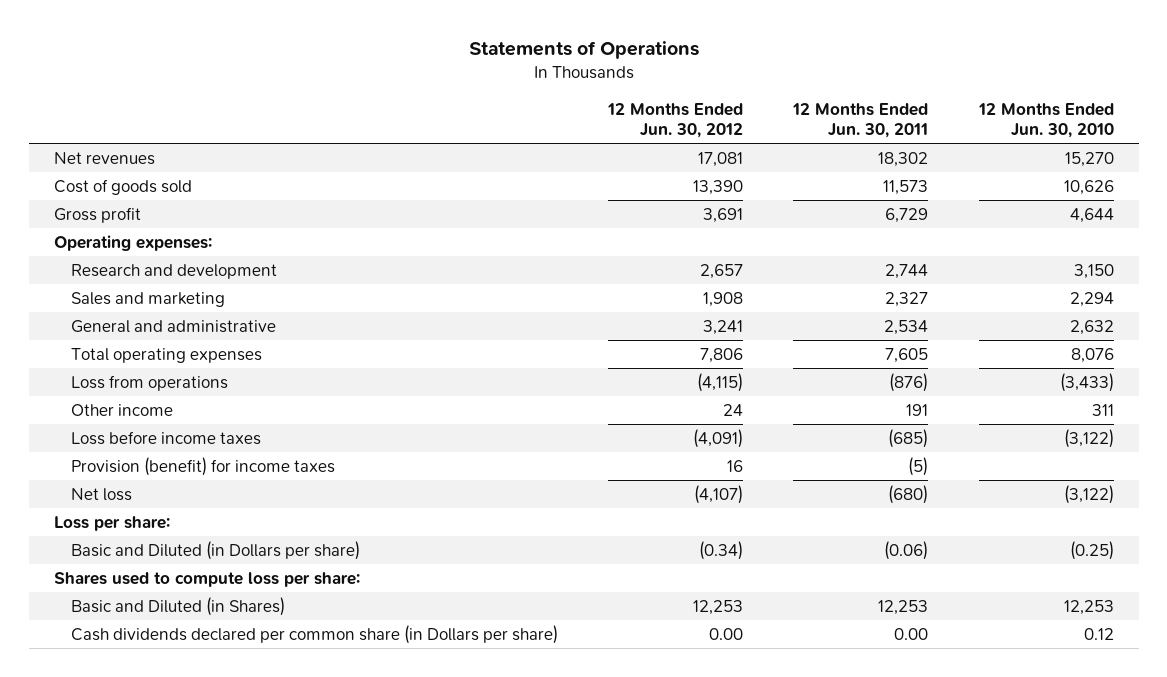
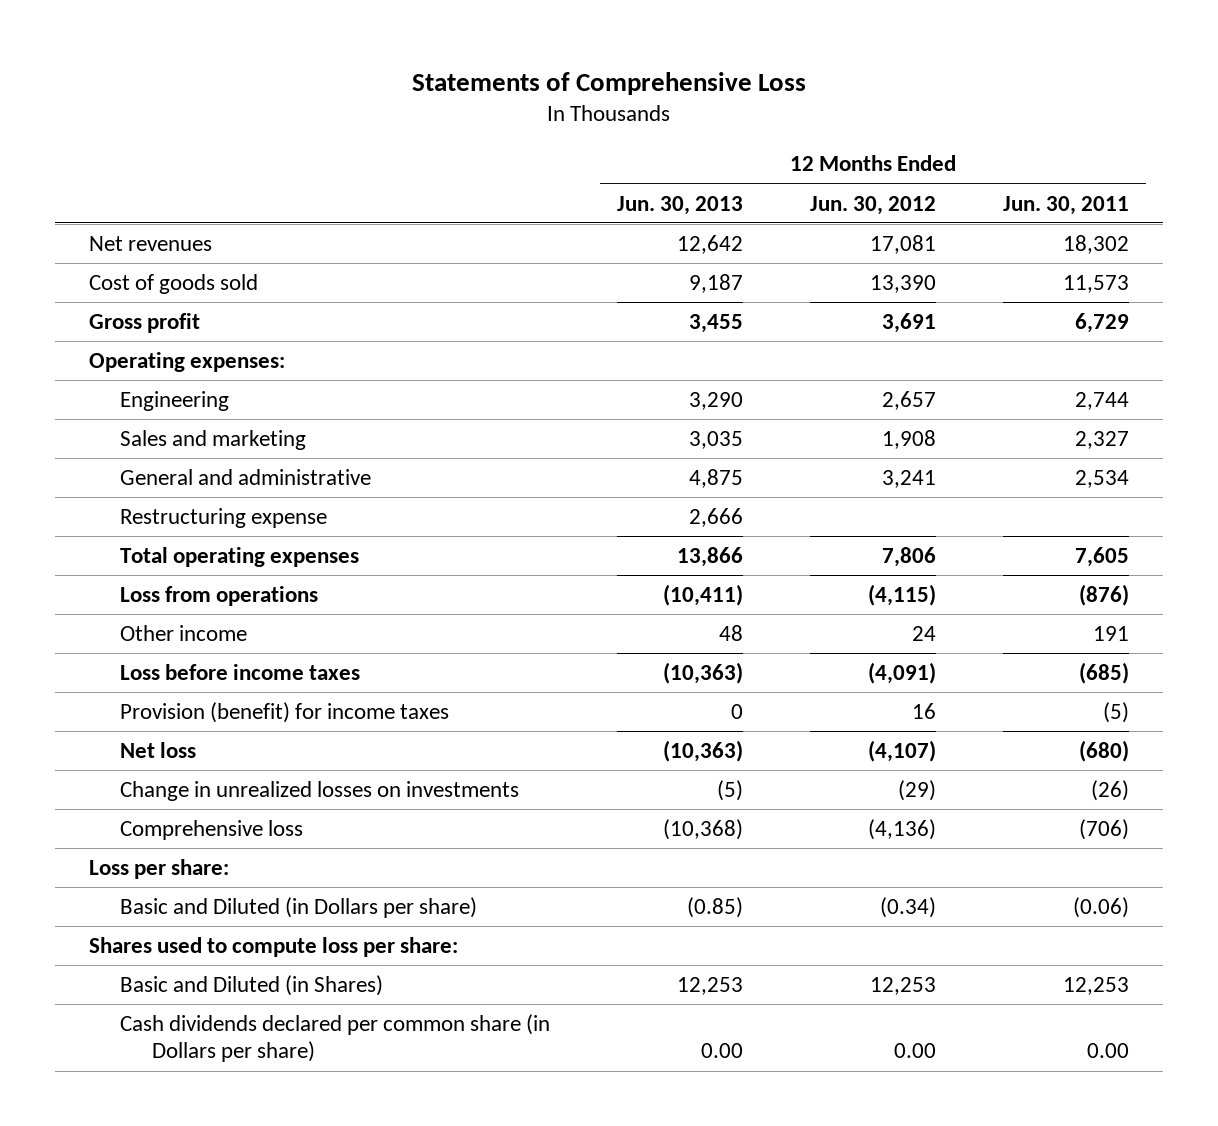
[468,41,699,60] Statements of Operations -> [411,71,806,95] Statements of Comprehensive Loss
[977,102,1114,139] 12 Months Ended Jun. 30, 2010 -> none
none -> [617,195,744,215] Jun. 30, 2013
[70,263,277,279] Research and development -> [120,391,230,412] Engineering
none -> [120,508,328,529] Restructuring expense
none -> [120,781,520,802] Change in unrealized losses on investments
none -> [120,820,304,841] Comprehensive loss

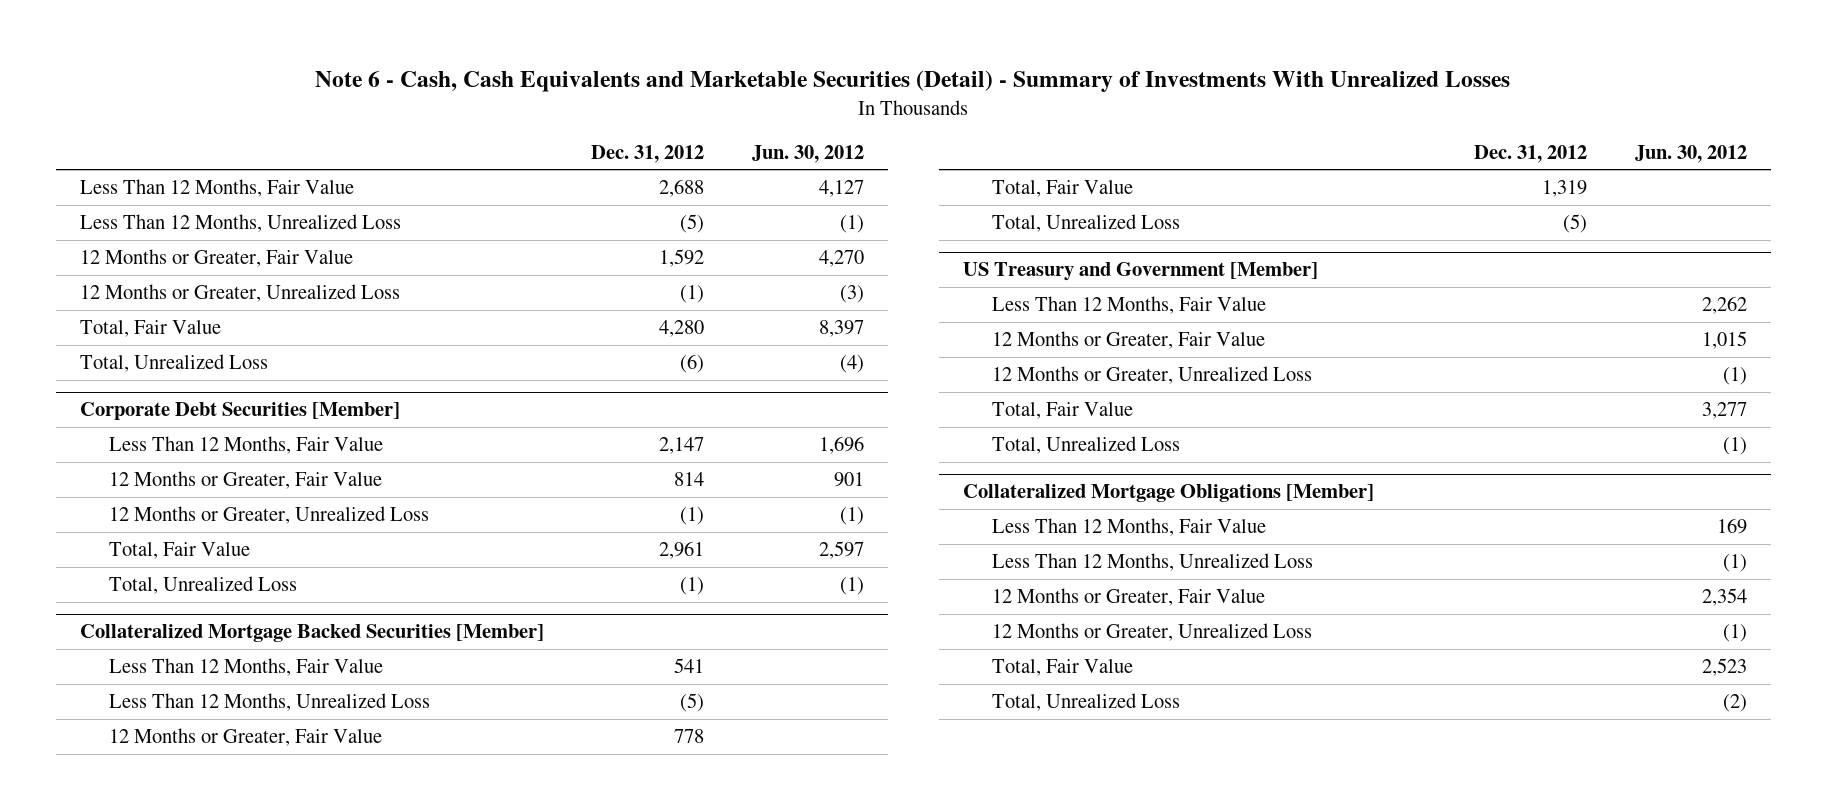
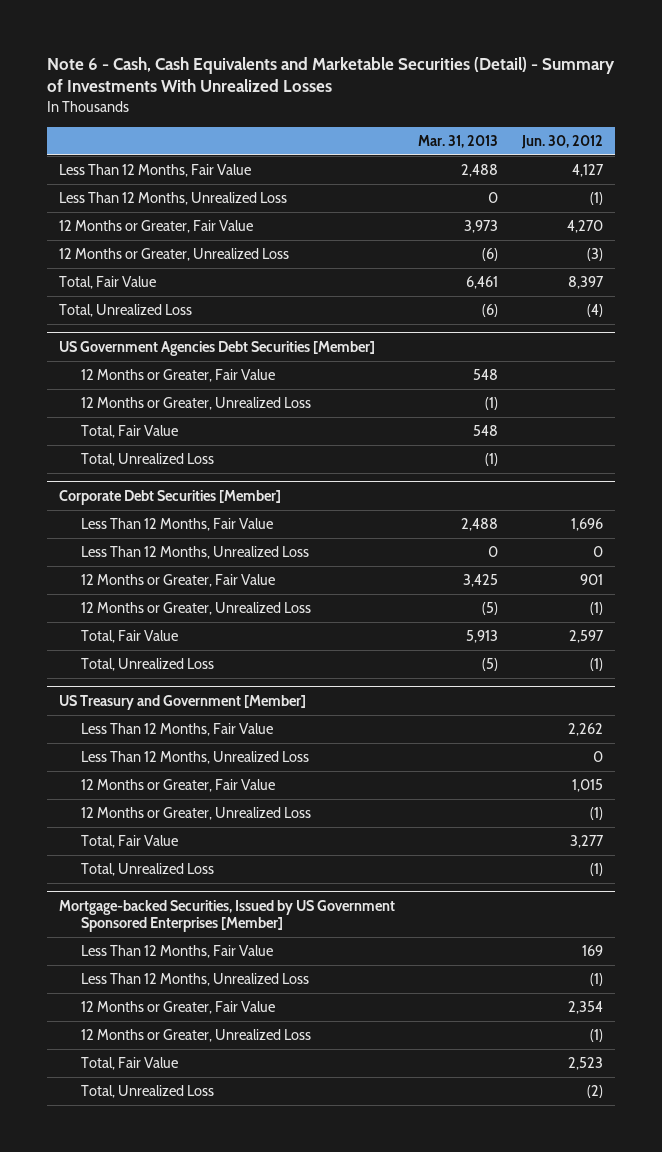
[591,144,705,163] Dec. 31, 2012 -> none
none -> [418,135,499,149] Mar. 31, 2013
none -> [58,340,375,356] US Government Agencies Debt Securities [Member]
none -> [81,369,276,383] 12 Months or Greater, Fair Value
none -> [81,397,312,411] 12 Months or Greater, Unrealized Loss
none -> [81,425,179,439] Total, Fair Value
none -> [81,453,215,467] Total, Unrealized Loss
none -> [81,546,310,560] Less Than 12 Months, Unrealized Loss
[79,624,544,643] Collateralized Mortgage Backed Securities [Member] -> none
[109,657,384,676] Less Than 12 Months, Fair Value -> none
[109,692,431,711] Less Than 12 Months, Unrealized Loss -> none
[109,727,383,746] 12 Months or Greater, Fair Value -> none
[992,179,1134,197] Total, Fair Value -> none
[992,213,1181,232] Total, Unrealized Loss -> none
none -> [81,751,310,765] Less Than 12 Months, Unrealized Loss
[962,484,1374,503] Collateralized Mortgage Obligations [Member] -> none
none -> [58,899,395,933] Mortgage-backed Securities, Issued by US Government Sponsored Enterprises [Member]

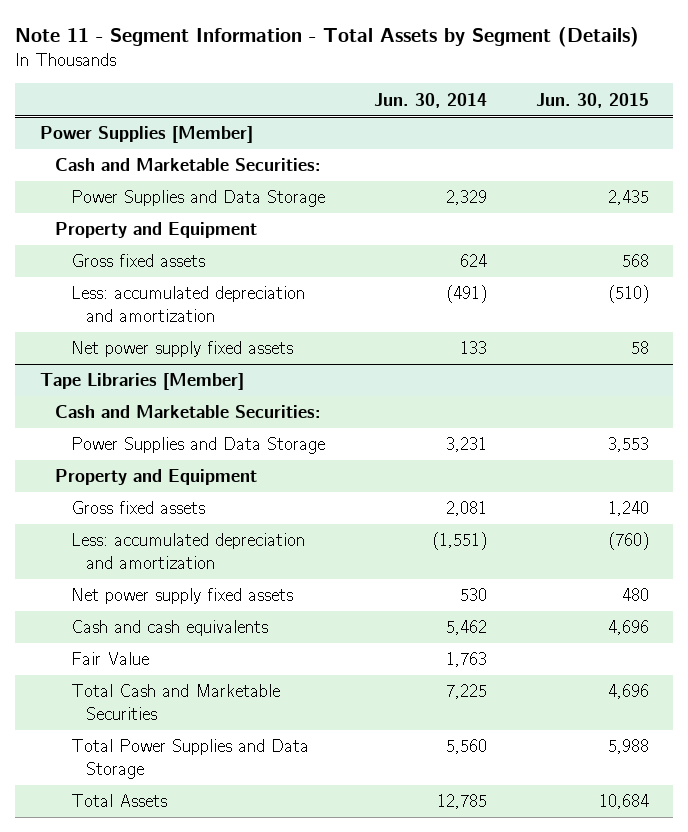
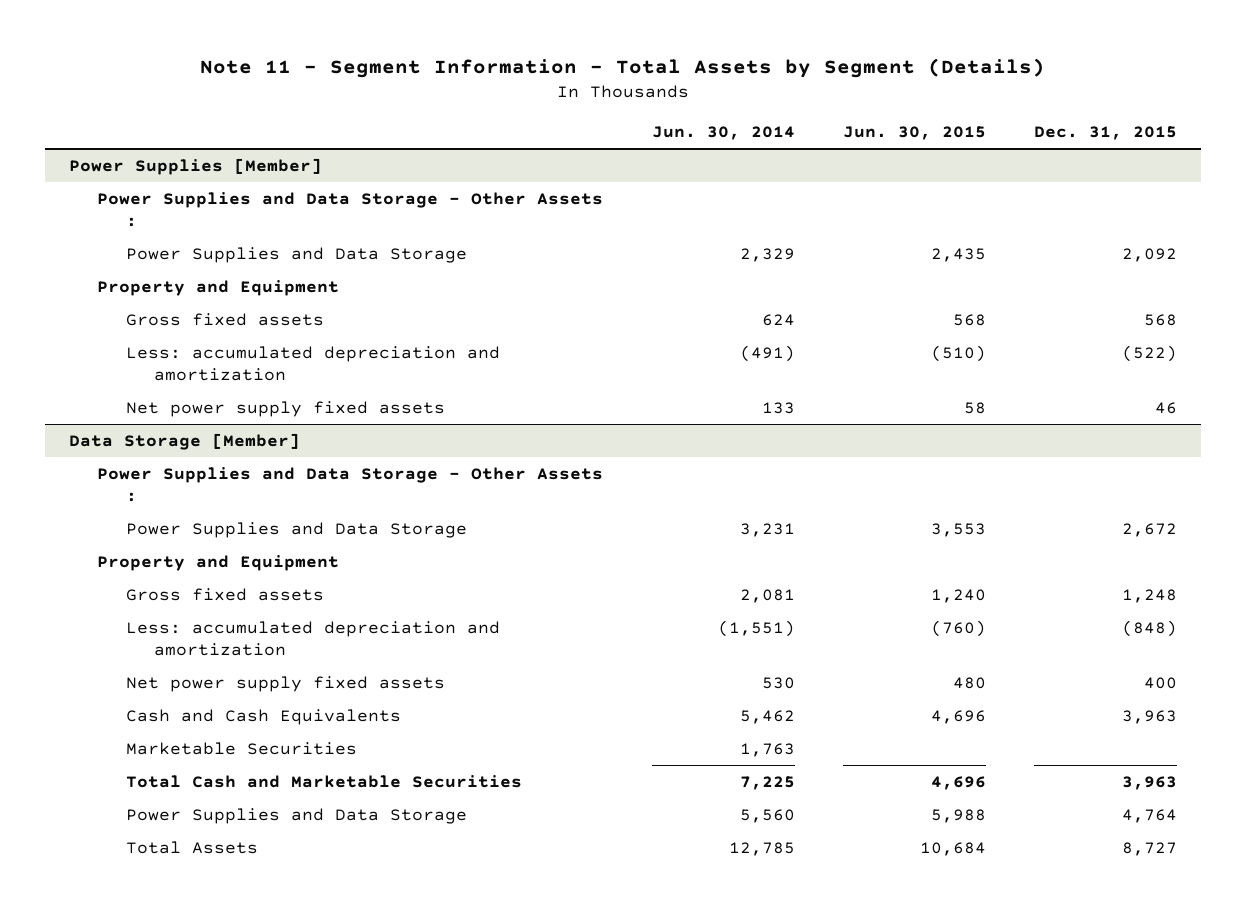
none -> [1034,126,1178,141] Dec. 31, 2015
[55,158,322,172] Cash and Marketable Securities: -> none
none -> [97,191,604,227] Power Supplies and Data Storage - Other Assets :
[39,373,244,391] Tape Libraries [Member] -> none
[55,405,322,419] Cash and Marketable Securities: -> none
none -> [69,432,301,450] Data Storage [Member]
none -> [97,466,604,502] Power Supplies and Data Storage - Other Assets :
[70,620,268,637] Cash and cash equivalents -> [125,708,401,725] Cash and Cash Equivalents
[70,652,149,666] Fair Value -> [125,741,357,755] Marketable Securities
[70,739,309,779] Total Power Supplies and Data Storage -> [125,807,467,824] Power Supplies and Data Storage

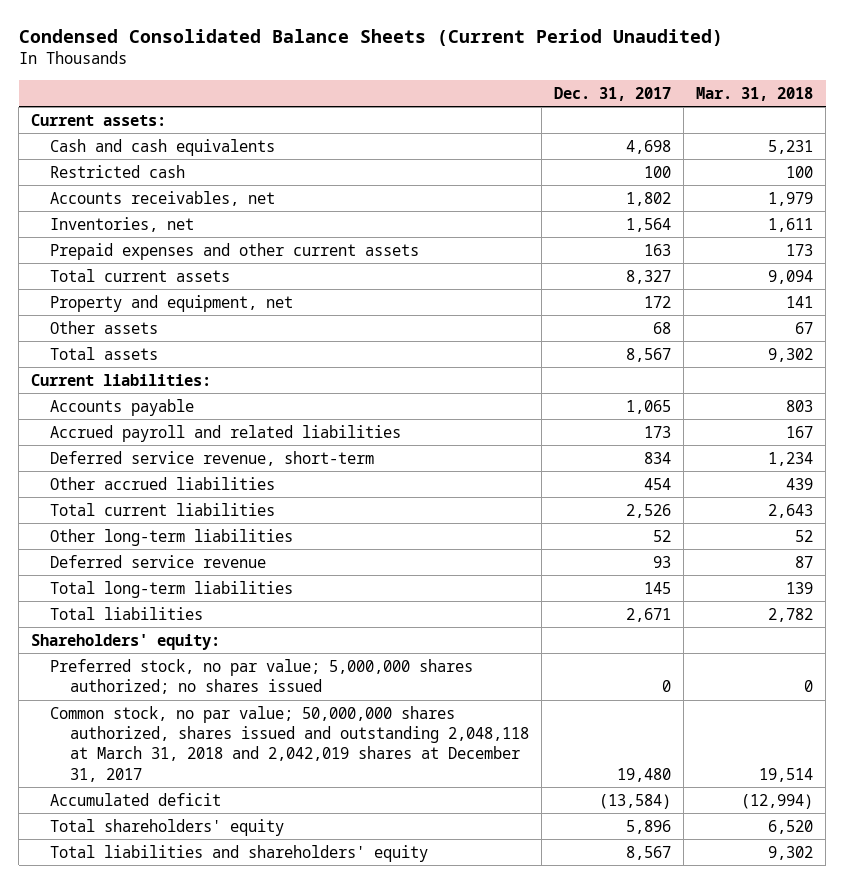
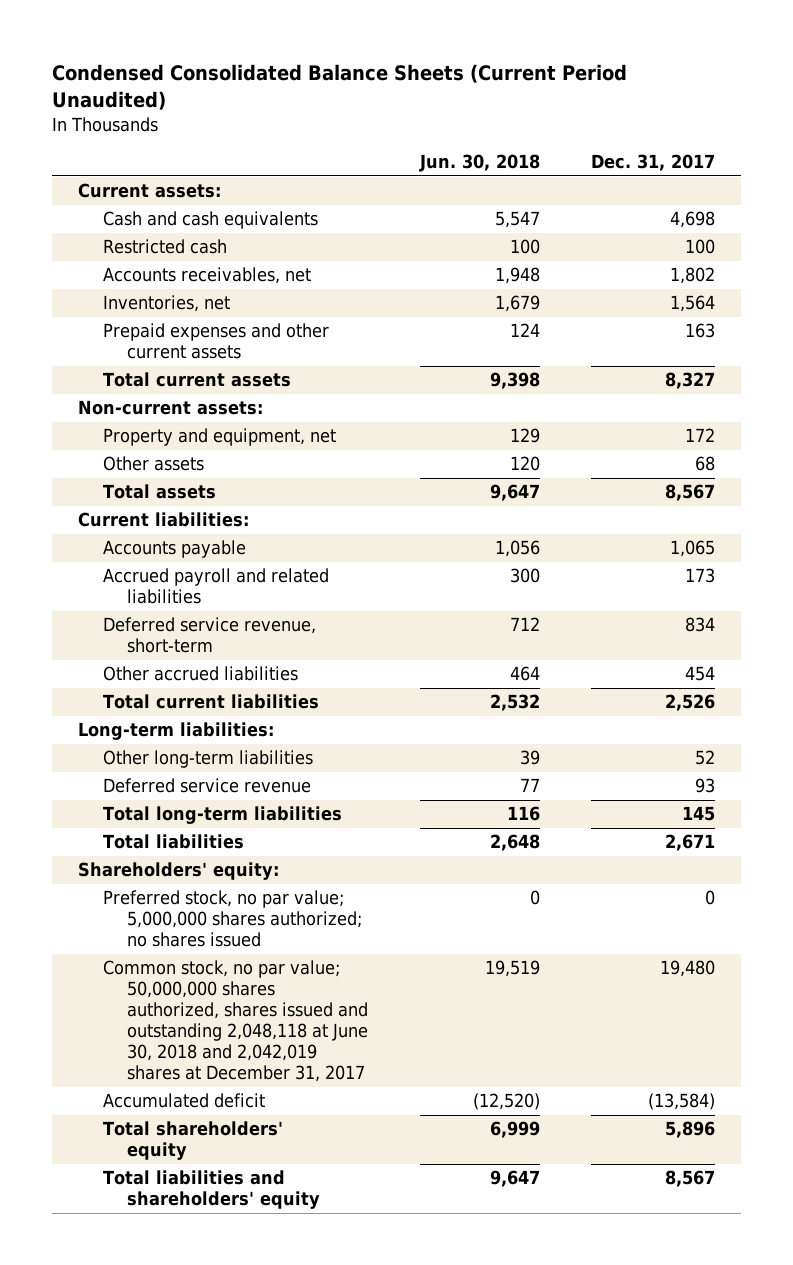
[696,86,814,101] Mar. 31, 2018 -> none
none -> [418,154,540,173] Jun. 30, 2018
none -> [77,400,263,416] Non-current assets:
none -> [77,722,274,741] Long-term liabilities:
[50,705,529,782] Common stock, no par value; 50,000,000 shares authorized, shares issued and outstanding 2,048,118 at March 31, 2018 and 2,042,019 shares at December 31, 2017 -> [102,960,369,1083] Common stock, no par value; 50,000,000 shares authorized, shares issued and outstanding 2,048,118 at June 30, 2018 and 2,042,019 shares at December 31, 2017

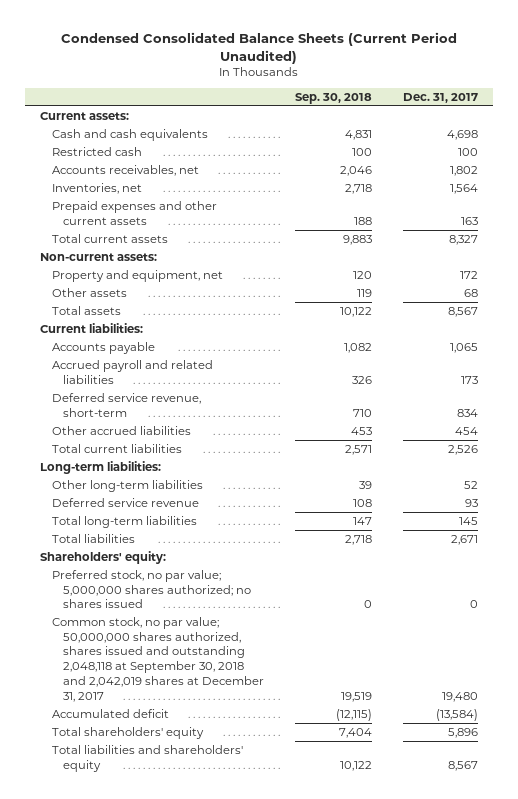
[418,154,540,173] Jun. 30, 2018 -> none
none -> [295,92,373,104] Sep. 30, 2018
[102,960,369,1083] Common stock, no par value; 50,000,000 shares authorized, shares issued and outstanding 2,048,118 at June 30, 2018 and 2,042,019 shares at December 31, 2017 -> [51,617,265,702] Common stock, no par value; 50,000,000 shares authorized, shares issued and outstanding 2,048,118 at September 30, 2018 and 2,042,019 shares at December 31, 2017

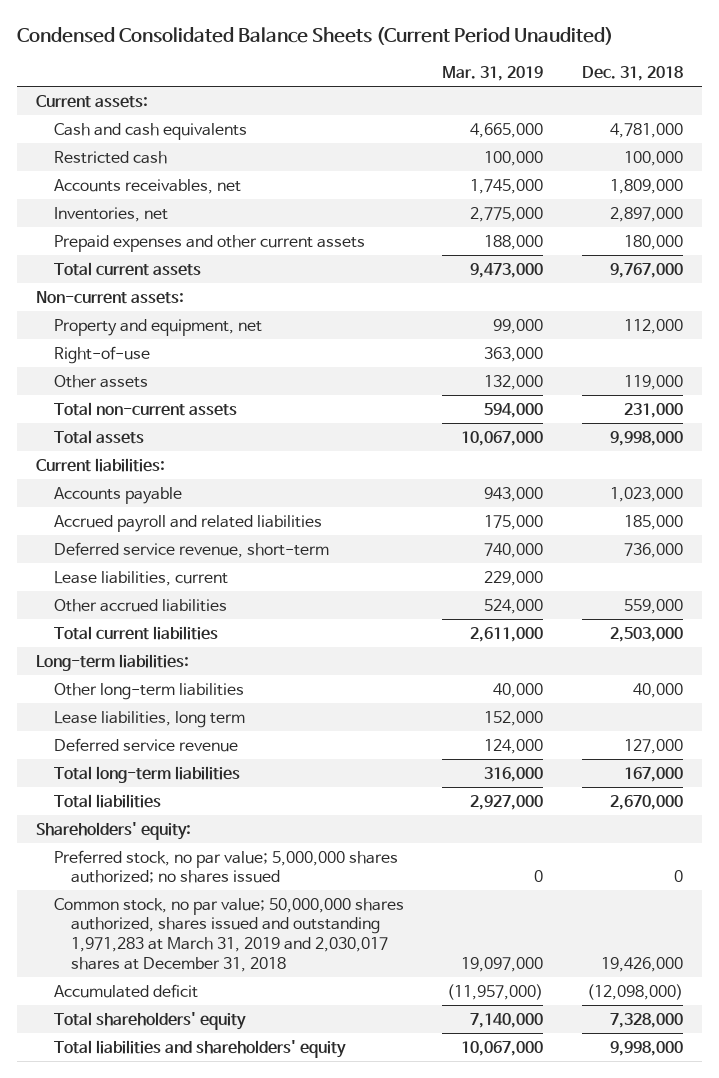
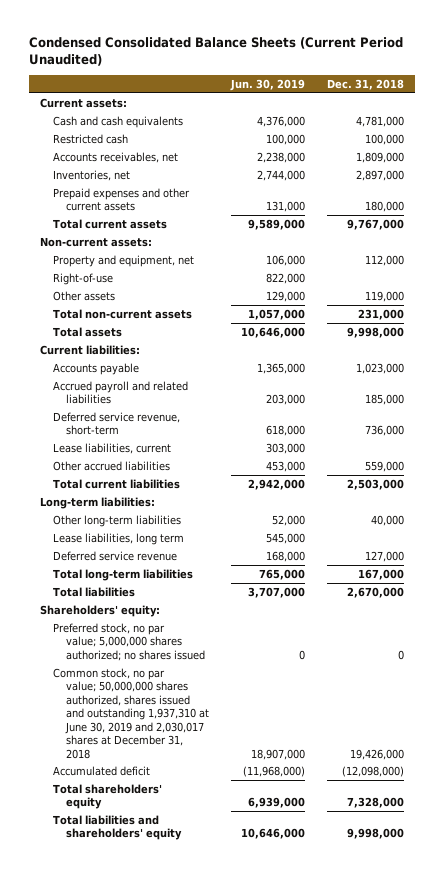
[442,66,544,82] Mar. 31, 2019 -> none
none -> [229,79,305,92] Jun. 30, 2019
[53,897,404,973] Common stock, no par value; 50,000,000 shares authorized, shares issued and outstanding 1,971,283 at March 31, 2019 and 2,030,017 shares at December 31, 2018 -> [53,667,210,759] Common stock, no par value; 50,000,000 shares authorized, shares issued and outstanding 1,937,310 at June 30, 2019 and 2,030,017 shares at December 31, 2018

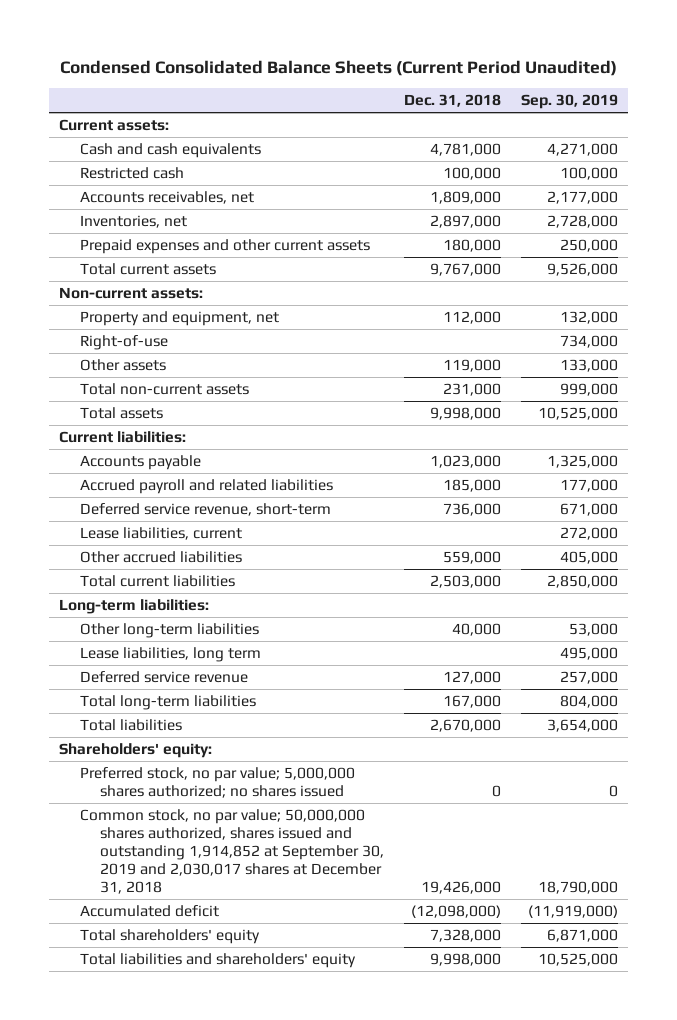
[229,79,305,92] Jun. 30, 2019 -> none
none -> [521,94,619,110] Sep. 30, 2019
[53,667,210,759] Common stock, no par value; 50,000,000 shares authorized, shares issued and outstanding 1,937,310 at June 30, 2019 and 2,030,017 shares at December 31, 2018 -> [79,809,385,895] Common stock, no par value; 50,000,000 shares authorized, shares issued and outstanding 1,914,852 at September 30, 2019 and 2,030,017 shares at December 31, 2018

